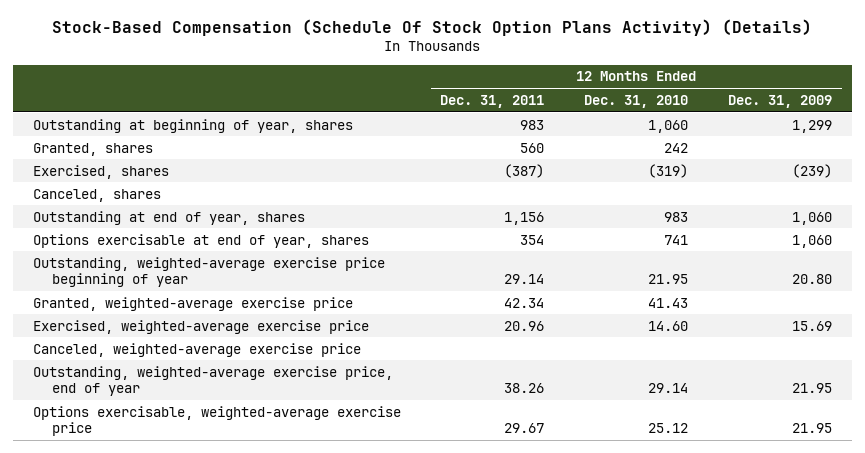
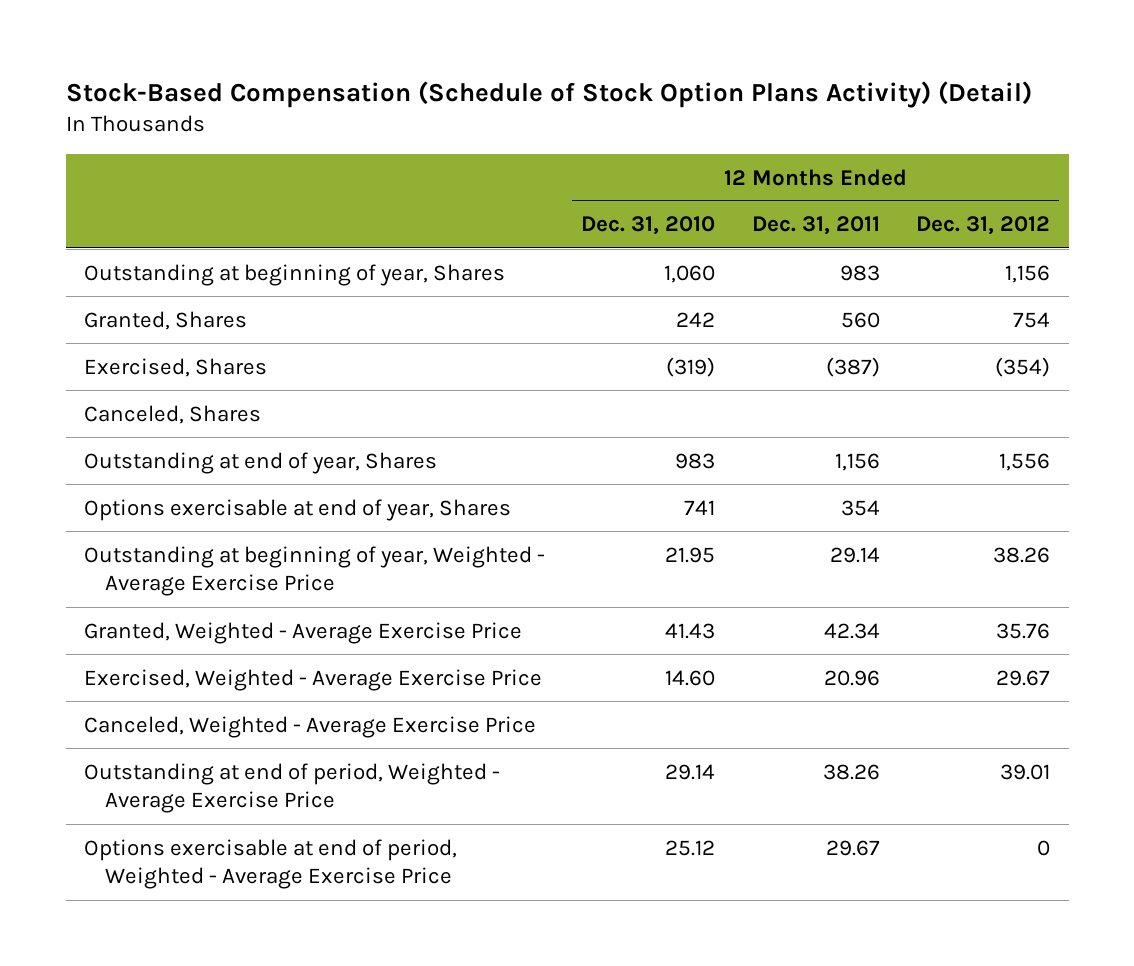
[52,19,813,37] Stock-Based Compensation (Schedule Of Stock Option Plans Activity) (Details) -> [65,80,1032,108] Stock-Based Compensation (Schedule of Stock Option Plans Activity) (Detail)
[728,94,833,108] Dec. 31, 2009 -> none
none -> [916,216,1051,236] Dec. 31, 2012
[32,118,353,133] Outstanding at beginning of year, shares -> [83,263,505,286] Outstanding at beginning of year, Shares
[32,142,153,156] Granted, shares -> [83,310,247,330] Granted, Shares
[32,164,169,179] Exercised, shares -> [83,357,267,377] Exercised, Shares
[32,188,161,202] Canceled, shares -> [83,404,261,424] Canceled, Shares
[32,210,305,225] Outstanding at end of year, shares -> [83,451,437,474] Outstanding at end of year, Shares
[32,233,369,248] Options exercisable at end of year, shares -> [83,498,511,521] Options exercisable at end of year, Shares
[32,256,385,288] Outstanding, weighted-average exercise price beginning of year -> [83,545,545,597] Outstanding at beginning of year, Weighted - Average Exercise Price
[32,296,353,311] Granted, weighted-average exercise price -> [83,621,522,644] Granted, Weighted - Average Exercise Price
[32,319,369,334] Exercised, weighted-average exercise price -> [83,668,542,691] Exercised, Weighted - Average Exercise Price
[32,342,361,357] Canceled, weighted-average exercise price -> [83,715,536,738] Canceled, Weighted - Average Exercise Price
[32,365,393,397] Outstanding, weighted-average exercise price, end of year -> [83,762,500,814] Outstanding at end of period, Weighted - Average Exercise Price
[32,405,401,437] Options exercisable, weighted-average exercise price -> [83,838,457,890] Options exercisable at end of period, Weighted - Average Exercise Price

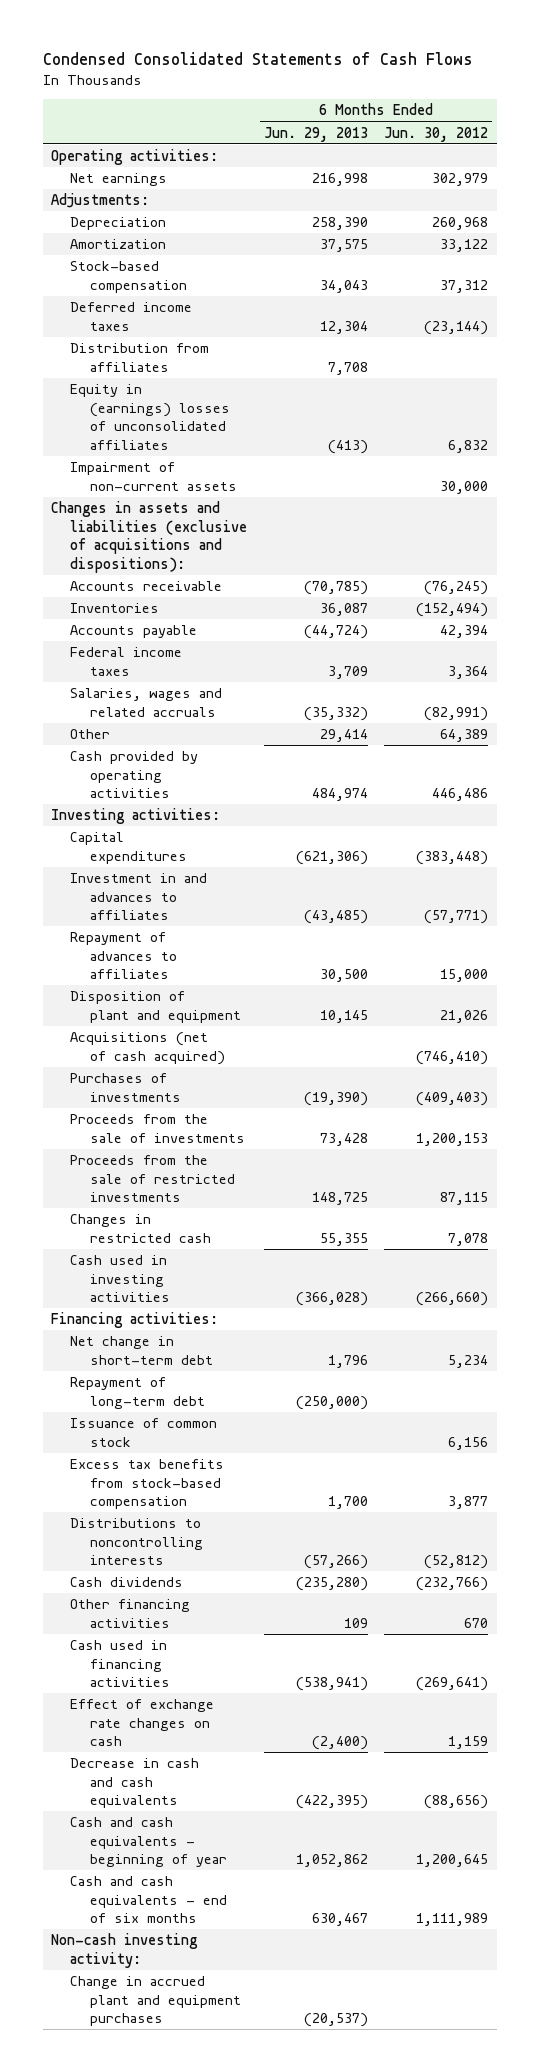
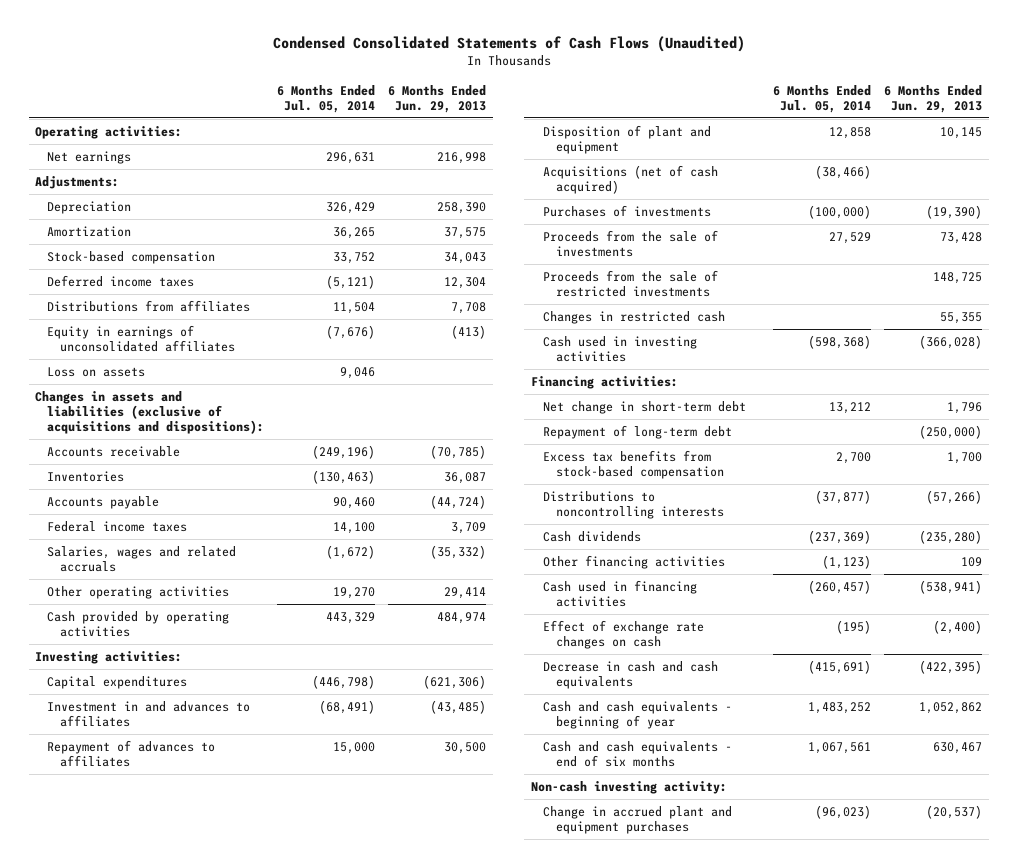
[43,52,474,66] Condensed Consolidated Statements of Cash Flows -> [272,36,745,53] Condensed Consolidated Statements of Cash Flows (Unaudited)
[384,126,489,142] Jun. 30, 2012 -> none
none -> [277,84,376,113] 6 Months Ended Jul. 05, 2014
[70,462,237,491] Impairment of non-current assets -> none
[70,343,210,372] Distribution from affiliates -> [47,299,251,312] Distributions from affiliates
[70,384,230,450] Equity in (earnings) losses of unconsolidated affiliates -> [47,324,235,352] Equity in earnings of unconsolidated affiliates
none -> [47,366,146,377] Loss on assets
[70,729,111,740] Other -> [47,585,230,599] Other operating activities
[70,1418,218,1447] Issuance of common stock -> none

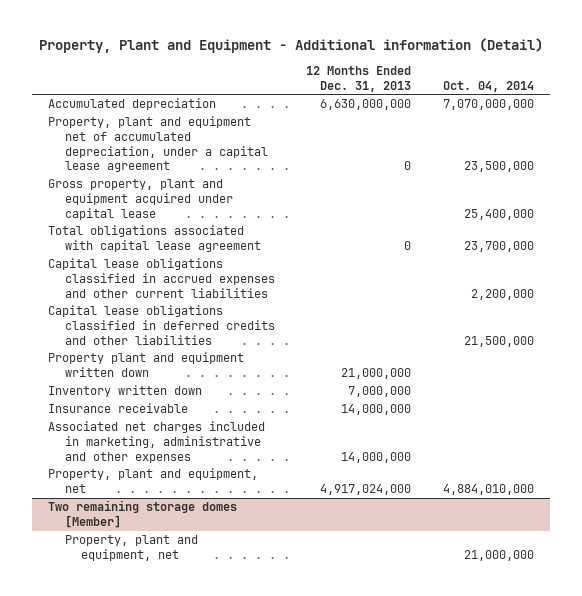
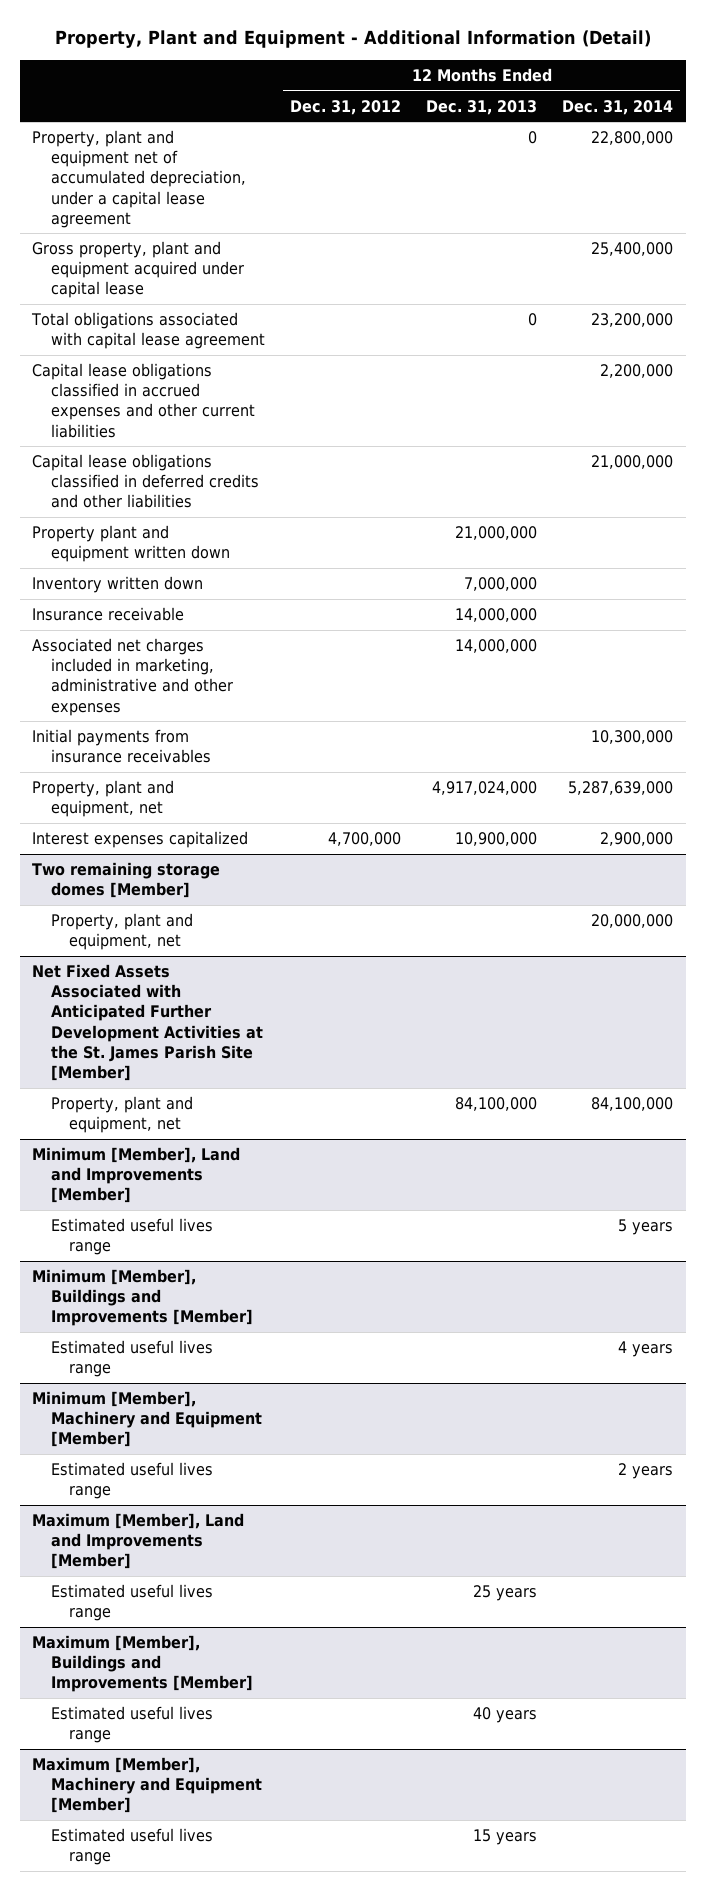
[38,38,543,54] Property, Plant and Equipment - Additional information (Detail) -> [54,30,651,49] Property, Plant and Equipment - Additional Information (Detail)
[443,80,535,92] Oct. 04, 2014 -> none
none -> [289,99,401,115] Dec. 31, 2012
none -> [562,99,674,115] Dec. 31, 2014
[47,98,216,111] Accumulated depreciation -> none
none -> [32,729,211,764] Initial payments from insurance receivables
none -> [32,831,249,849] Interest expenses capitalized
none -> [32,964,263,1081] Net Fixed Assets Associated with Anticipated Further Development Activities at the St. James Parish Site [Member]
none -> [50,1096,193,1134] Property, plant and equipment, net
none -> [32,1147,241,1204] Minimum [Member], Land and Improvements [Member]
none -> [50,1218,213,1256] Estimated useful lives range
none -> [32,1269,253,1327] Minimum [Member], Buildings and Improvements [Member]
none -> [50,1340,213,1378] Estimated useful lives range
none -> [32,1391,262,1448] Minimum [Member], Machinery and Equipment [Member]
none -> [50,1462,213,1500] Estimated useful lives range
none -> [32,1513,245,1570] Maximum [Member], Land and Improvements [Member]
none -> [50,1584,213,1622] Estimated useful lives range
none -> [32,1635,253,1693] Maximum [Member], Buildings and Improvements [Member]
none -> [50,1706,213,1744] Estimated useful lives range
none -> [32,1757,262,1814] Maximum [Member], Machinery and Equipment [Member]
none -> [50,1828,213,1866] Estimated useful lives range

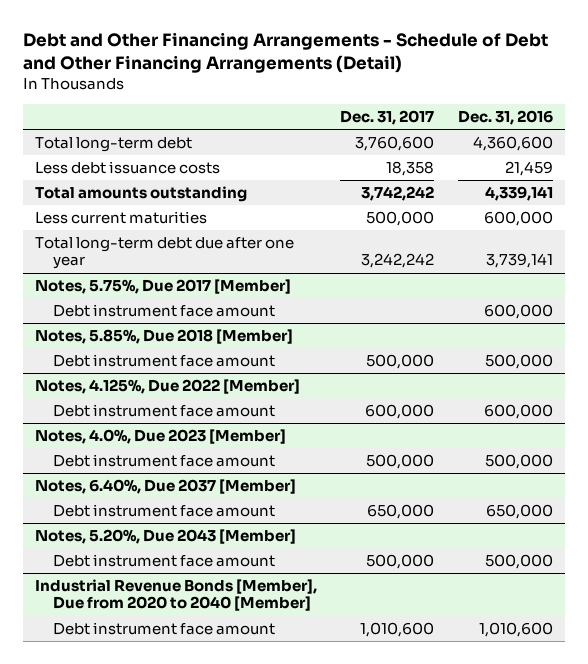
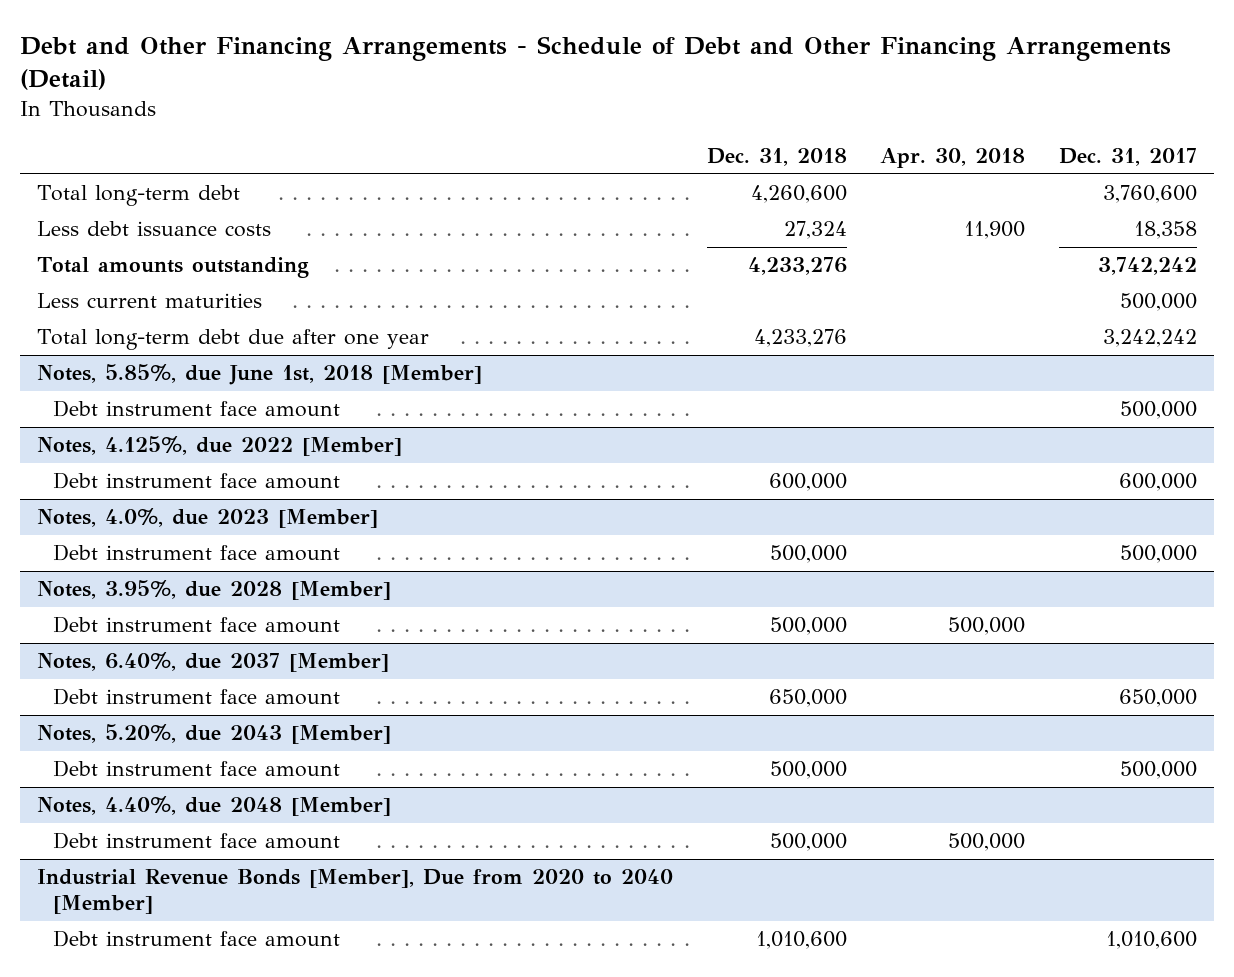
[458,109,554,125] Dec. 31, 2016 -> none
none -> [706,148,847,167] Dec. 31, 2018
none -> [880,148,1026,169] Apr. 30, 2018
[34,279,291,295] Notes, 5.75%, Due 2017 [Member] -> none
[52,304,275,318] Debt instrument face amount -> none
[34,329,293,345] Notes, 5.85%, Due 2018 [Member] -> [37,364,483,386] Notes, 5.85%, due June 1st, 2018 [Member]
[34,379,300,395] Notes, 4.125%, Due 2022 [Member] -> [37,436,403,457] Notes, 4.125%, due 2022 [Member]
[34,429,286,445] Notes, 4.0%, Due 2023 [Member] -> [37,508,379,529] Notes, 4.0%, due 2023 [Member]
none -> [37,580,392,601] Notes, 3.95%, due 2028 [Member]
none -> [52,616,340,634] Debt instrument face amount
[34,479,296,495] Notes, 6.40%, Due 2037 [Member] -> [37,652,390,673] Notes, 6.40%, due 2037 [Member]
[34,529,296,545] Notes, 5.20%, Due 2043 [Member] -> [37,724,392,745] Notes, 5.20%, due 2043 [Member]
none -> [37,796,392,817] Notes, 4.40%, due 2048 [Member]
none -> [52,832,340,850] Debt instrument face amount

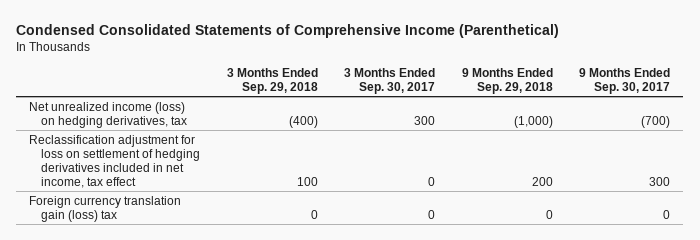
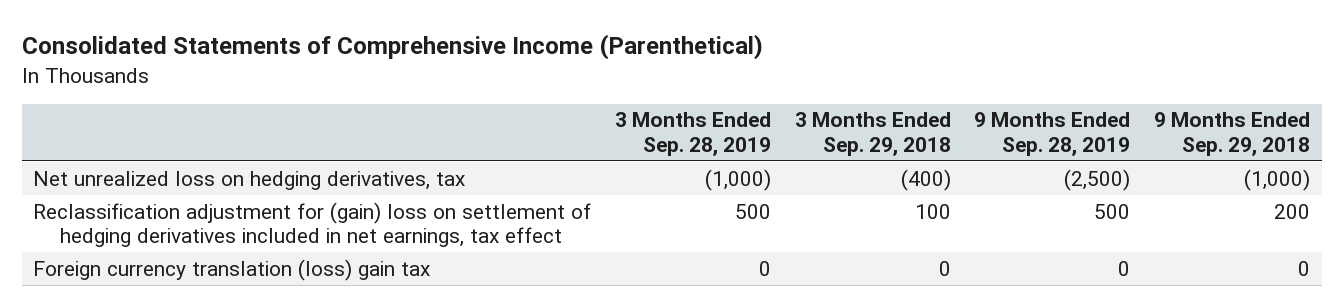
[16,23,560,38] Condensed Consolidated Statements of Comprehensive Income (Parenthetical) -> [21,34,763,61] Consolidated Statements of Comprehensive Income (Parenthetical)
[344,67,436,94] 3 Months Ended Sep. 30, 2017 -> none
[579,67,671,94] 9 Months Ended Sep. 30, 2017 -> none
none -> [615,112,772,156] 3 Months Ended Sep. 28, 2019
none -> [974,112,1131,156] 9 Months Ended Sep. 28, 2019
[29,101,188,128] Net unrealized income (loss) on hedging derivatives, tax -> [33,170,466,190] Net unrealized loss on hedging derivatives, tax
[29,134,201,188] Reclassification adjustment for loss on settlement of hedging derivatives included in net income, tax effect -> [33,201,592,248] Reclassification adjustment for (gain) loss on settlement of hedging derivatives included in net earnings, tax effect
[29,195,182,222] Foreign currency translation gain (loss) tax -> [33,258,431,281] Foreign currency translation (loss) gain tax

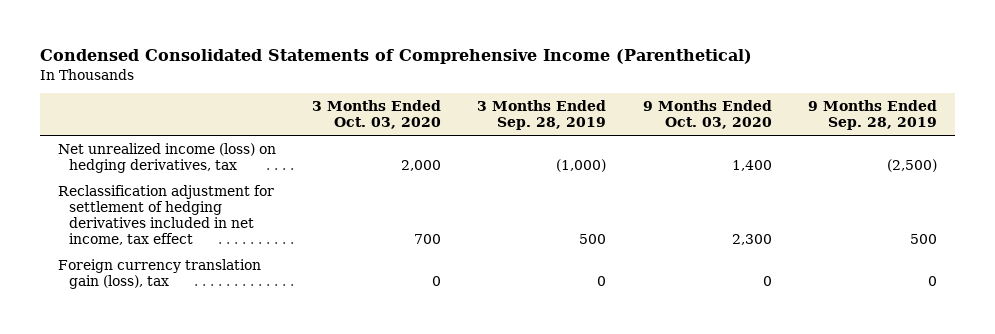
[21,34,763,61] Consolidated Statements of Comprehensive Income (Parenthetical) -> [39,49,752,65] Condensed Consolidated Statements of Comprehensive Income (Parenthetical)
[794,112,951,156] 3 Months Ended Sep. 29, 2018 -> none
[1153,112,1310,156] 9 Months Ended Sep. 29, 2018 -> none
none -> [312,100,442,130] 3 Months Ended Oct. 03, 2020
none -> [642,100,772,130] 9 Months Ended Oct. 03, 2020
[33,170,466,190] Net unrealized loss on hedging derivatives, tax -> [57,142,276,174] Net unrealized income (loss) on hedging derivatives, tax
[33,201,592,248] Reclassification adjustment for (gain) loss on settlement of hedging derivatives included in net earnings, tax effect -> [57,184,274,246] Reclassification adjustment for settlement of hedging derivatives included in net income, tax effect
[33,258,431,281] Foreign currency translation (loss) gain tax -> [57,258,261,290] Foreign currency translation gain (loss), tax

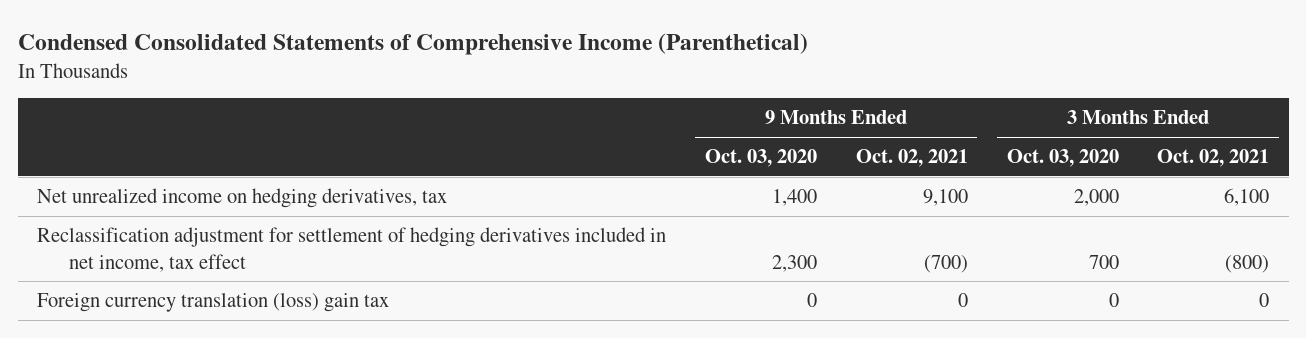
[477,100,607,131] 3 Months Ended Sep. 28, 2019 -> none
[807,100,937,131] 9 Months Ended Sep. 28, 2019 -> none
none -> [855,149,968,168] Oct. 02, 2021
none -> [1157,149,1270,168] Oct. 02, 2021
[57,142,276,174] Net unrealized income (loss) on hedging derivatives, tax -> [37,188,448,209] Net unrealized income on hedging derivatives, tax
[57,258,261,290] Foreign currency translation gain (loss), tax -> [37,293,390,313] Foreign currency translation (loss) gain tax

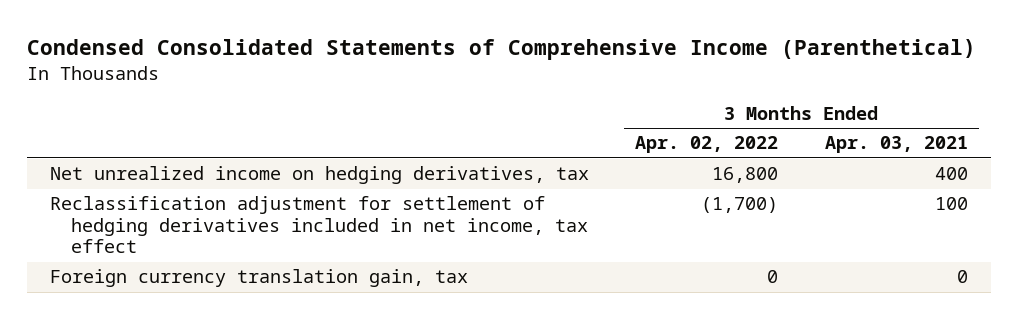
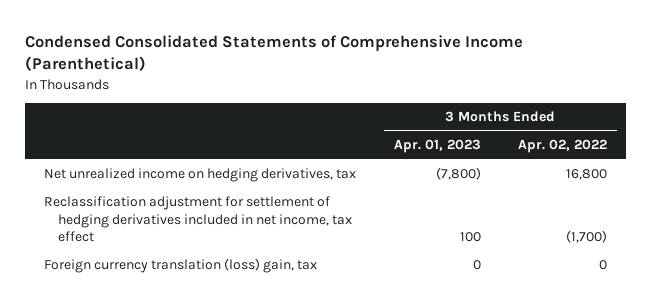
[824,136,968,154] Apr. 03, 2021 -> none
none -> [393,139,481,154] Apr. 01, 2023
[50,269,469,288] Foreign currency translation gain, tax -> [44,258,318,274] Foreign currency translation (loss) gain, tax

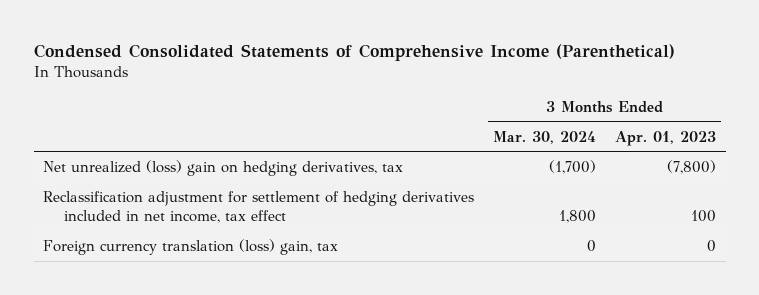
[518,139,608,154] Apr. 02, 2022 -> none
none -> [493,130,597,144] Mar. 30, 2024
[44,168,357,183] Net unrealized income on hedging derivatives, tax -> [43,159,404,176] Net unrealized (loss) gain on hedging derivatives, tax

